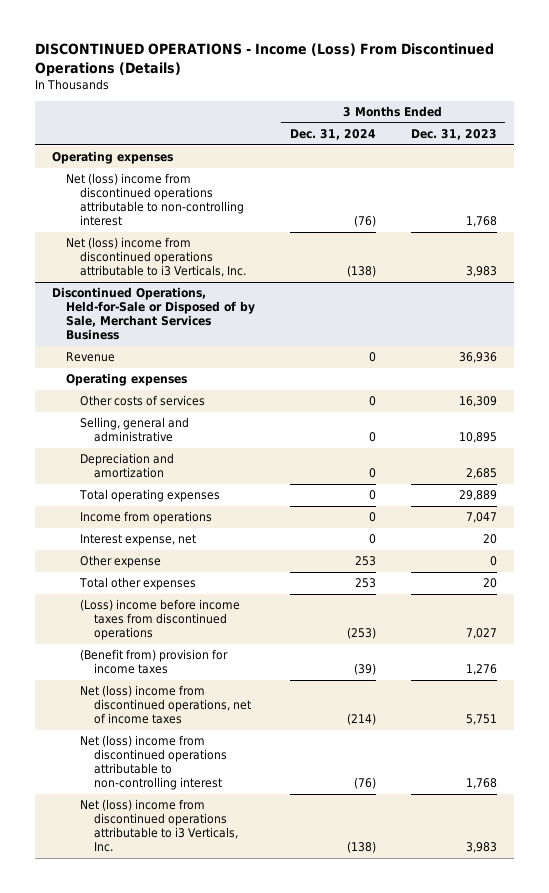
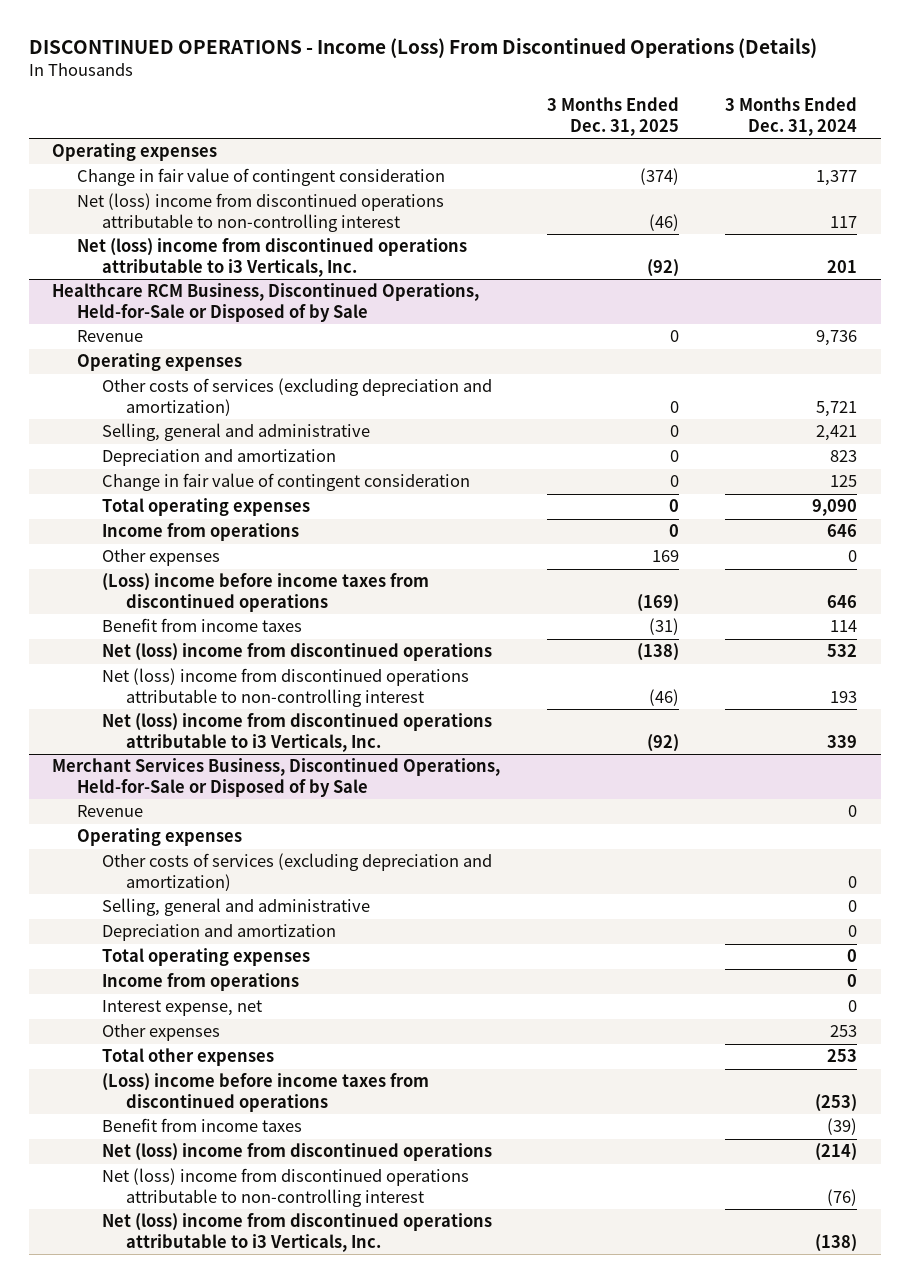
[410,129,497,141] Dec. 31, 2023 -> none
none -> [546,97,679,136] 3 Months Ended Dec. 31, 2025
none -> [77,168,446,187] Change in fair value of contingent consideration
[353,215,376,228] (76) -> [830,215,858,228] 117
[346,265,376,278] (138) -> [827,259,858,273] 201
none -> [52,283,480,322] Healthcare RCM Business, Discontinued Operations, Held-for-Sale or Disposed of by Sale
none -> [77,330,144,343] Revenue
none -> [77,353,243,372] Operating expenses
none -> [101,378,492,416] Other costs of services (excluding depreciation and amortization)
none -> [101,423,370,442] Selling, general and administrative
none -> [101,449,336,467] Depreciation and amortization
none -> [101,473,470,492] Change in fair value of contingent consideration
none -> [101,498,310,517] Total operating expenses
none -> [101,523,299,542] Income from operations
none -> [101,549,220,567] Other expenses
none -> [101,573,429,612] (Loss) income before income taxes from discontinued operations
none -> [101,618,302,633] Benefit from income taxes
none -> [101,643,492,662] Net (loss) income from discontinued operations
none -> [101,668,469,707] Net (loss) income from discontinued operations attributable to non-controlling interest
none -> [101,713,492,752] Net (loss) income from discontinued operations attributable to i3 Verticals, Inc.
[52,287,256,341] Discontinued Operations, Held-for-Sale or Disposed of by Sale, Merchant Services Business -> [52,758,501,797] Merchant Services Business, Discontinued Operations, Held-for-Sale or Disposed of by Sale
[80,395,206,407] Other costs of services -> [101,853,492,891] Other costs of services (excluding depreciation and amortization)
[80,555,162,569] Other expense -> [101,1024,220,1042] Other expenses
[80,649,229,675] (Benefit from) provision for income taxes -> [101,1118,302,1133] Benefit from income taxes
[80,685,252,725] Net (loss) income from discontinued operations, net of income taxes -> [101,1143,492,1162] Net (loss) income from discontinued operations

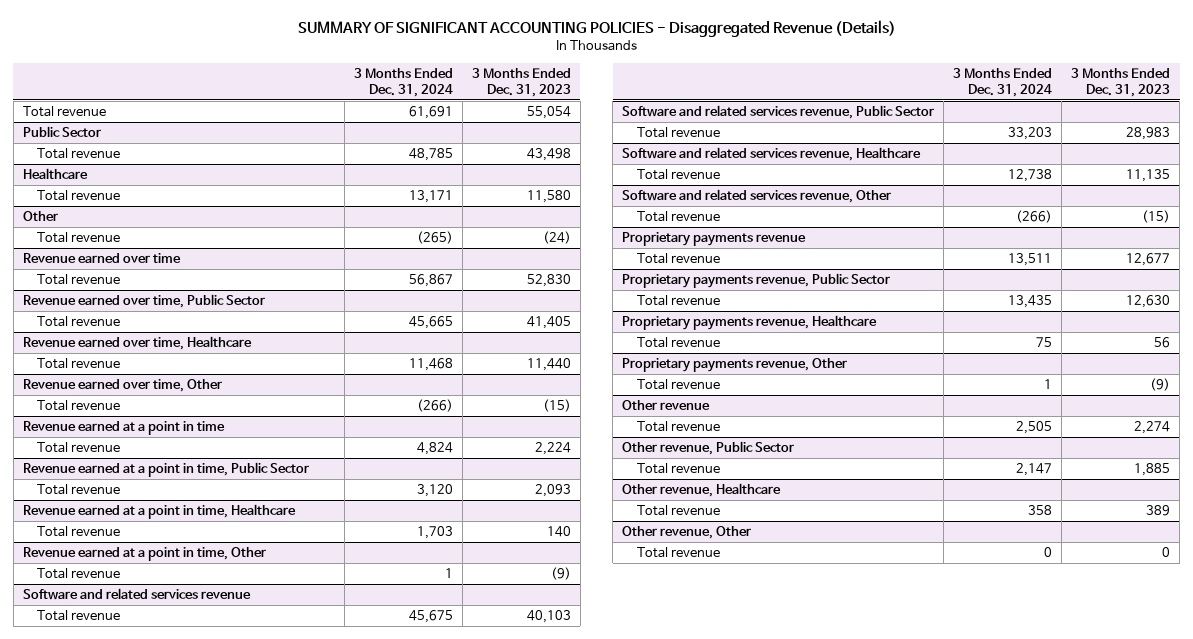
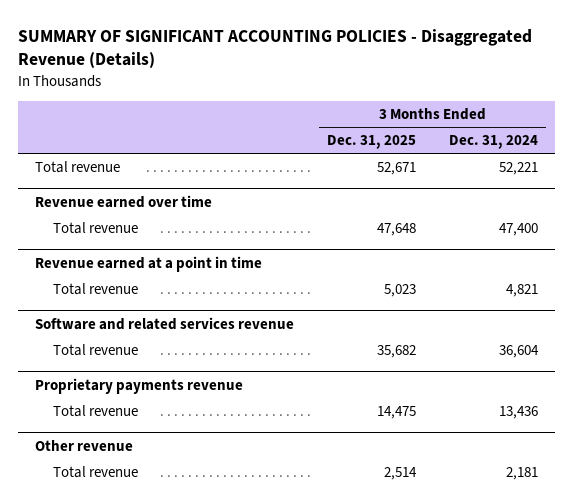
[471,68,571,98] 3 Months Ended Dec. 31, 2023 -> none
none -> [327,135,417,150] Dec. 31, 2025
[22,126,101,138] Public Sector -> none
[37,148,121,160] Total revenue -> none
[22,168,88,180] Healthcare -> none
[37,190,121,202] Total revenue -> none
[22,211,58,222] Other -> none
[37,232,121,244] Total revenue -> none
[408,106,453,120] 61,691 -> [499,162,539,176] 52,221
[22,294,265,309] Revenue earned over time, Public Sector -> none
[37,316,121,328] Total revenue -> none
[22,336,252,351] Revenue earned over time, Healthcare -> none
[37,358,121,370] Total revenue -> none
[22,379,222,393] Revenue earned over time, Other -> none
[37,400,121,412] Total revenue -> none
[408,274,453,288] 56,867 -> [499,223,539,237] 47,400
[22,462,309,478] Revenue earned at a point in time, Public Sector -> none
[37,484,121,496] Total revenue -> none
[22,504,296,520] Revenue earned at a point in time, Healthcare -> none
[37,526,121,538] Total revenue -> none
[22,547,266,562] Revenue earned at a point in time, Other -> none
[37,568,121,580] Total revenue -> none
[416,442,453,456] 4,824 -> [506,284,539,298] 4,821
[622,105,935,120] Software and related services revenue, Public Sector -> none
[636,127,720,139] Total revenue -> none
[622,147,922,162] Software and related services revenue, Healthcare -> none
[636,169,720,181] Total revenue -> none
[622,189,892,204] Software and related services revenue, Other -> none
[636,211,720,223] Total revenue -> none
[408,610,453,624] 45,675 -> [499,345,540,359] 36,604
[622,273,891,289] Proprietary payments revenue, Public Sector -> none
[636,295,720,307] Total revenue -> none
[622,315,878,331] Proprietary payments revenue, Healthcare -> none
[636,337,720,349] Total revenue -> none
[622,358,848,373] Proprietary payments revenue, Other -> none
[636,379,720,391] Total revenue -> none
[1008,253,1053,267] 13,511 -> [499,406,539,420] 13,436
[622,441,795,456] Other revenue, Public Sector -> none
[636,463,720,475] Total revenue -> none
[622,483,782,498] Other revenue, Healthcare -> none
[636,505,720,517] Total revenue -> none
[622,526,752,540] Other revenue, Other -> none
[636,547,720,559] Total revenue -> none
[1016,421,1053,435] 2,505 -> [506,467,539,481] 2,181

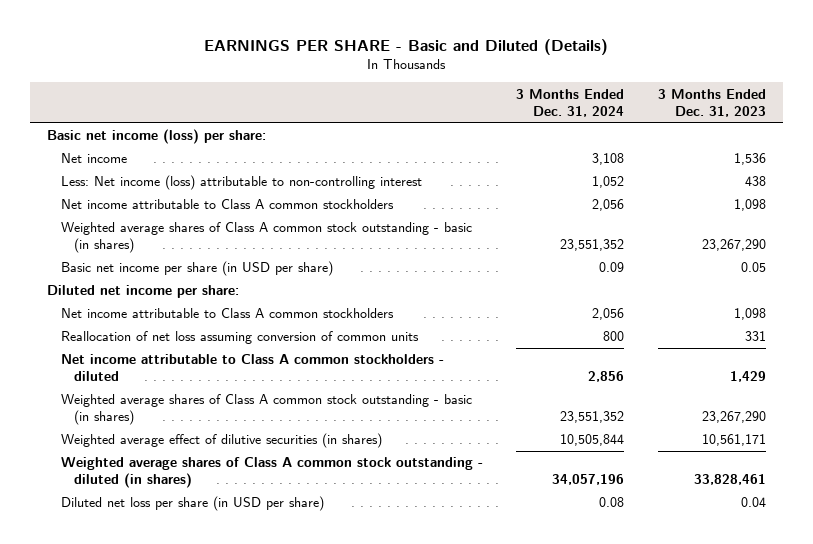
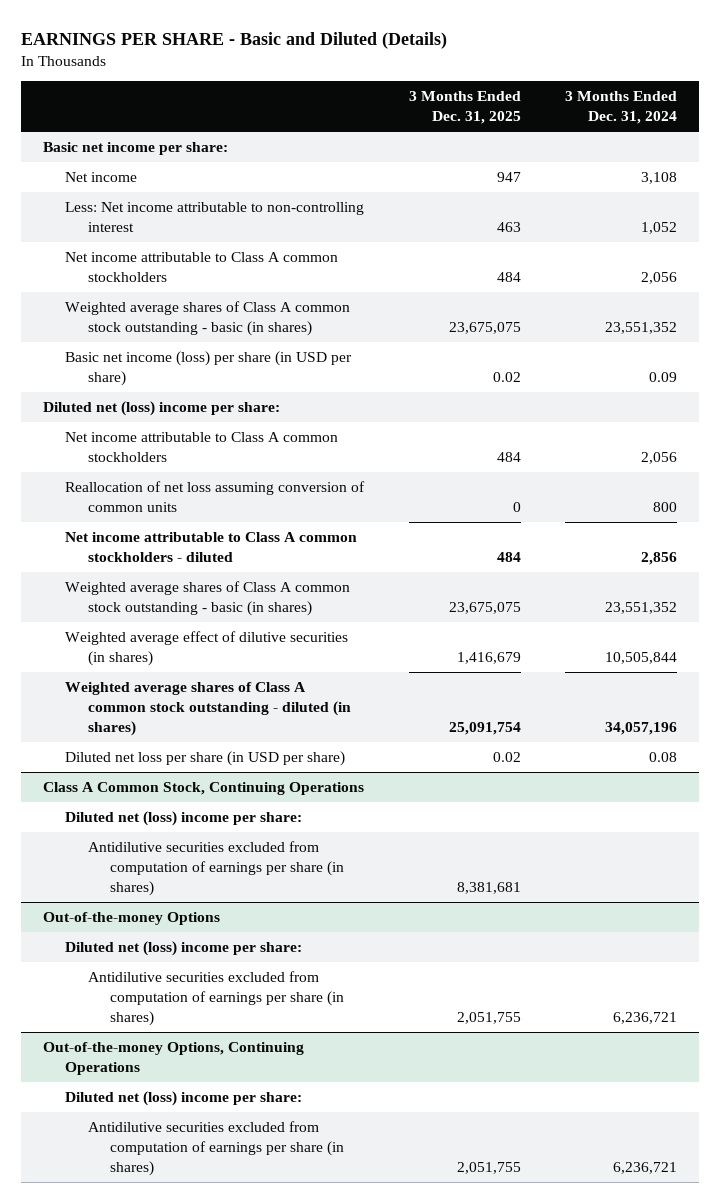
[657,88,766,117] 3 Months Ended Dec. 31, 2023 -> none
none -> [408,91,521,125] 3 Months Ended Dec. 31, 2025
[46,129,266,145] Basic net income (loss) per share: -> [42,141,228,155] Basic net income per share:
[60,175,422,191] Less: Net income (loss) attributable to non-controlling interest -> [65,201,365,233] Less: Net income attributable to non-controlling interest
[60,261,333,277] Basic net income per share (in USD per share) -> [65,350,353,387] Basic net income (loss) per share (in USD per share)
[46,285,239,299] Diluted net income per share: -> [42,400,280,416] Diluted net (loss) income per share:
none -> [42,781,364,795] Class A Common Stock, Continuing Operations
none -> [65,810,303,826] Diluted net (loss) income per share:
none -> [87,840,345,897] Antidilutive securities excluded from computation of earnings per share (in shares)
none -> [42,911,220,925] Out-of-the-money Options
none -> [65,940,303,956] Diluted net (loss) income per share:
none -> [87,970,345,1027] Antidilutive securities excluded from computation of earnings per share (in shares)
none -> [42,1041,304,1076] Out-of-the-money Options, Continuing Operations
none -> [65,1090,303,1106] Diluted net (loss) income per share:
none -> [87,1120,345,1177] Antidilutive securities excluded from computation of earnings per share (in shares)

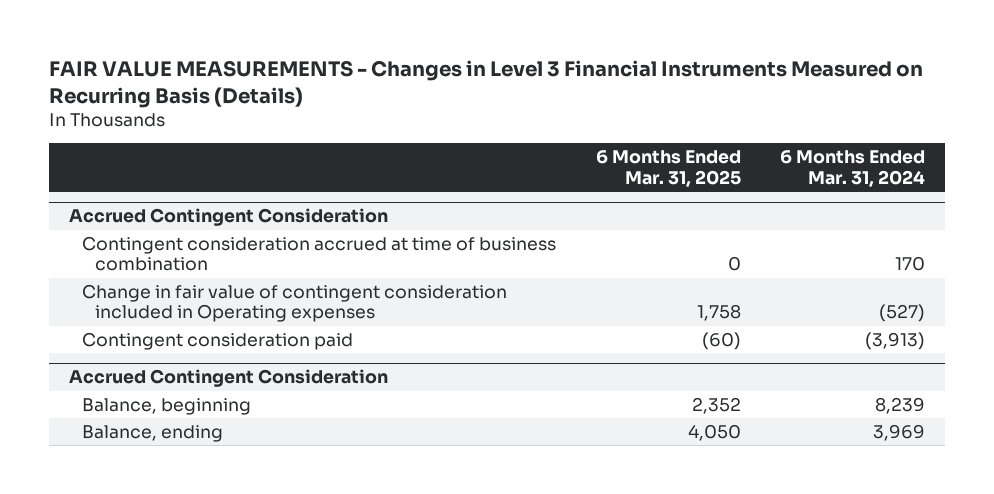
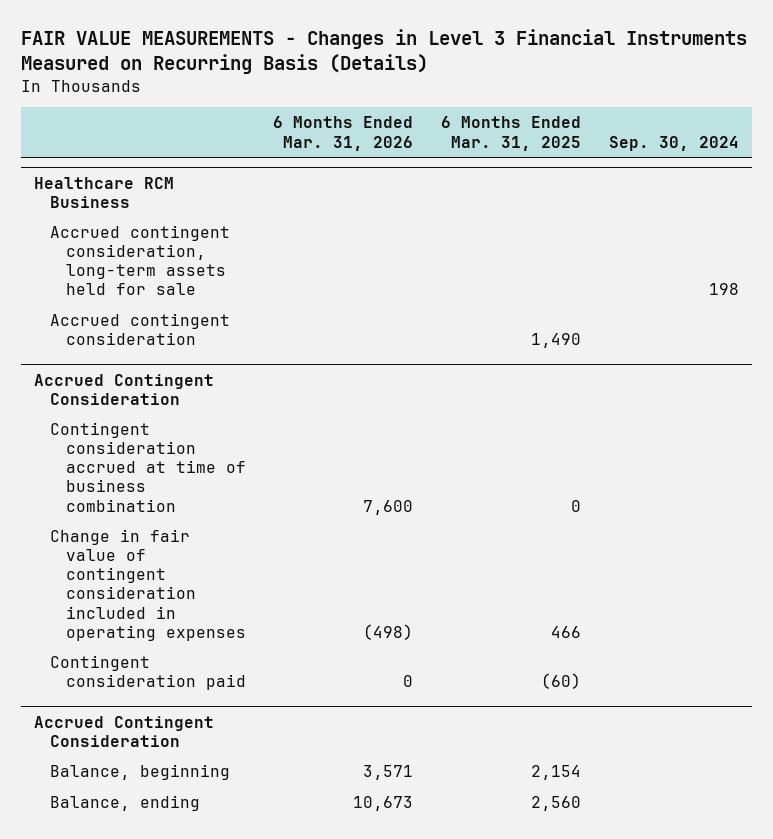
[780,150,926,187] 6 Months Ended Mar. 31, 2024 -> none
none -> [273,116,414,151] 6 Months Ended Mar. 31, 2026
none -> [608,135,739,151] Sep. 30, 2024
none -> [34,176,175,208] Healthcare RCM Business
none -> [50,225,231,296] Accrued contingent consideration, long-term assets held for sale
none -> [50,313,231,346] Accrued contingent consideration
[82,283,508,323] Change in fair value of contingent consideration included in Operating expenses -> [50,529,246,641] Change in fair value of contingent consideration included in operating expenses
[696,304,741,322] 1,758 -> [550,625,581,638] 466
[691,396,741,414] 2,352 -> [530,765,581,781] 2,154
[687,423,741,441] 4,050 -> [530,796,581,812] 2,560

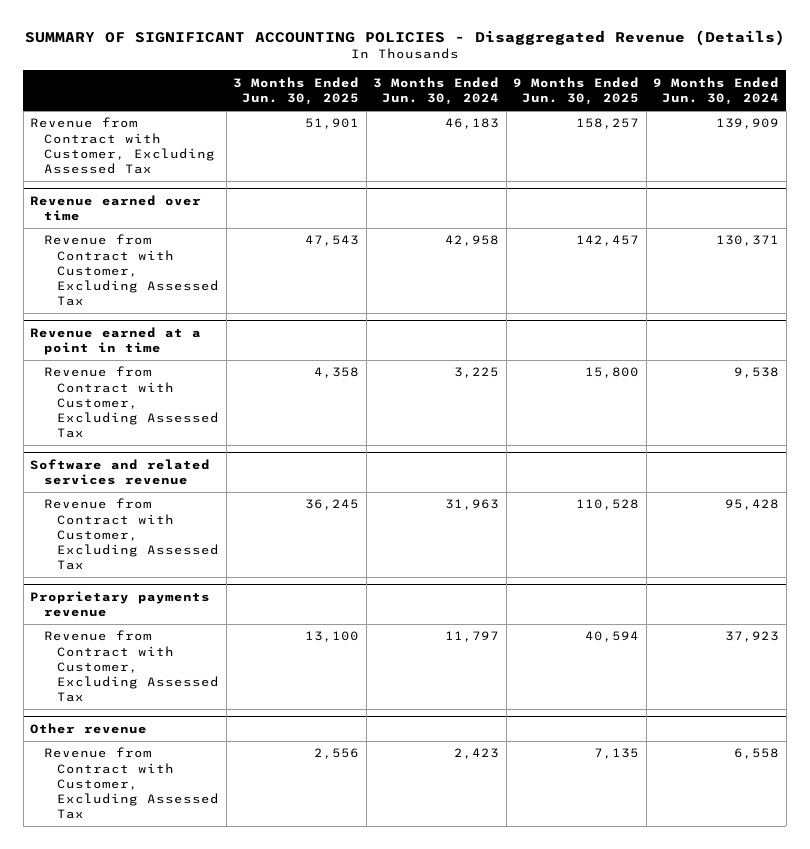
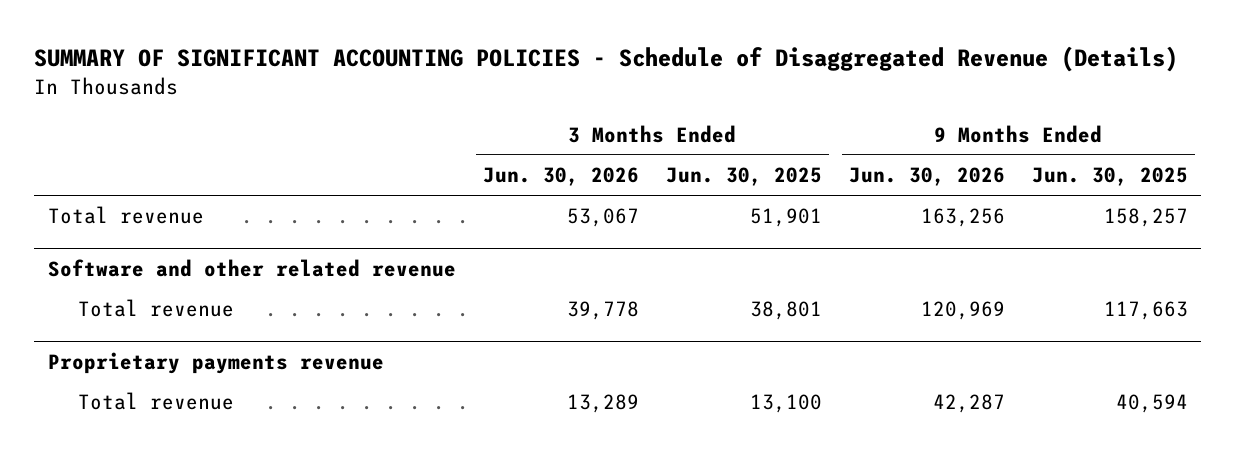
[24,30,785,47] SUMMARY OF SIGNIFICANT ACCOUNTING POLICIES - Disaggregated Revenue (Details) -> [34,46,1179,73] SUMMARY OF SIGNIFICANT ACCOUNTING POLICIES - Schedule of Disaggregated Revenue (Details)
[373,76,500,106] 3 Months Ended Jun. 30, 2024 -> none
[653,76,780,106] 9 Months Ended Jun. 30, 2024 -> none
none -> [482,167,639,187] Jun. 30, 2026
none -> [848,167,1005,187] Jun. 30, 2026
[30,195,202,222] Revenue earned over time -> none
[43,234,220,307] Revenue from Contract with Customer, Excluding Assessed Tax -> none
[30,327,202,356] Revenue earned at a point in time -> none
[43,366,220,439] Revenue from Contract with Customer, Excluding Assessed Tax -> none
[43,498,220,571] Revenue from Contract with Customer, Excluding Assessed Tax -> none
[30,117,215,175] Revenue from Contract with Customer, Excluding Assessed Tax -> [47,206,204,225] Total revenue
[30,459,211,486] Software and related services revenue -> [47,258,456,277] Software and other related revenue
none -> [78,299,235,318] Total revenue
[30,723,148,735] Other revenue -> none
[43,747,220,820] Revenue from Contract with Customer, Excluding Assessed Tax -> none
[43,630,220,703] Revenue from Contract with Customer, Excluding Assessed Tax -> [78,392,235,411] Total revenue

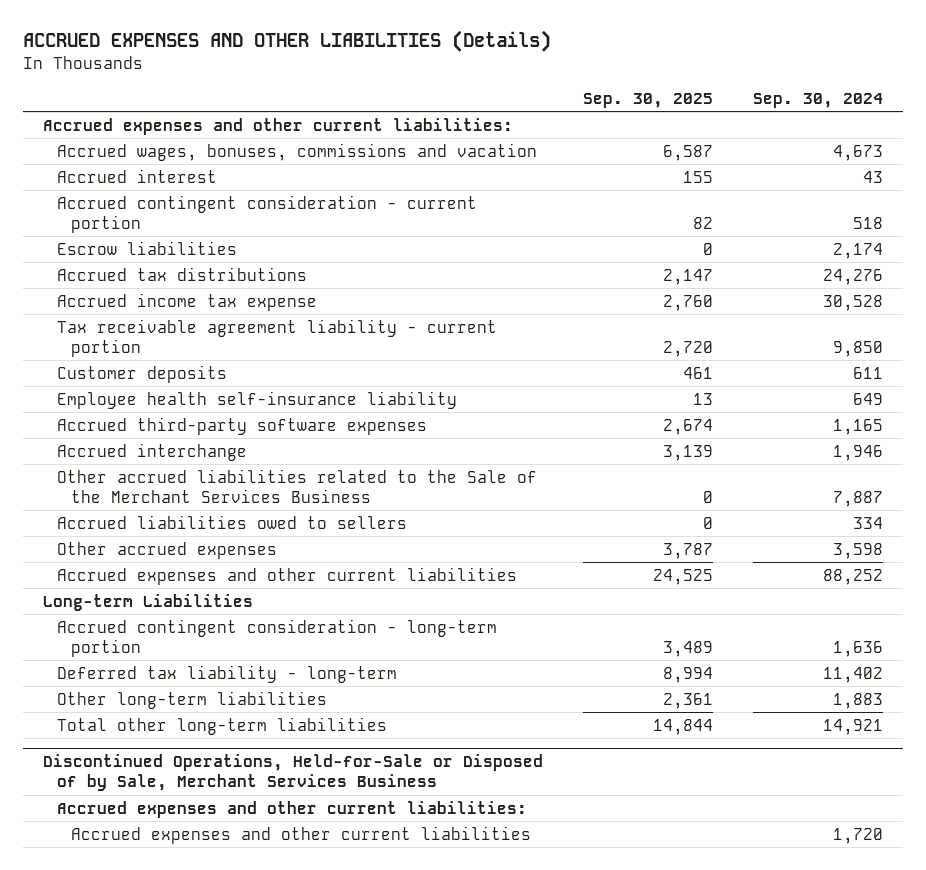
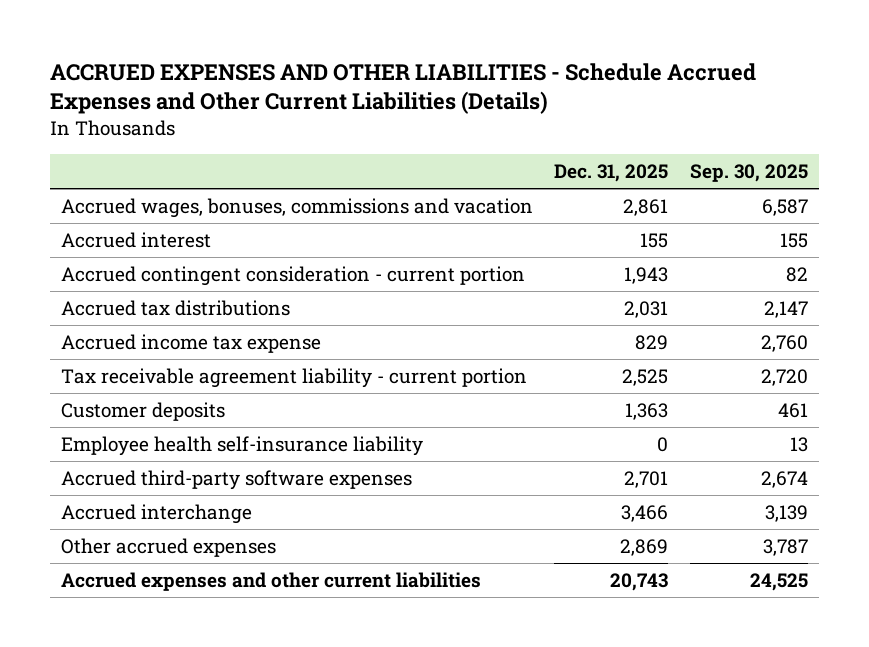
[22,30,551,53] ACCRUED EXPENSES AND OTHER LIABILITIES (Details) -> [49,62,756,115] ACCRUED EXPENSES AND OTHER LIABILITIES - Schedule Accrued Expenses and Other Current Liabilities (Details)
[753,92,884,108] Sep. 30, 2024 -> none
none -> [554,164,669,183] Dec. 31, 2025
[42,117,513,135] Accrued expenses and other current liabilities: -> none
[56,240,237,255] Escrow liabilities -> none
[56,468,537,504] Other accrued liabilities related to the Sale of the Merchant Services Business -> none
[56,514,407,529] Accrued liabilities owed to sellers -> none
[42,593,253,611] Long-term Liabilities -> none
[56,618,497,658] Accrued contingent consideration - long-term portion -> none
[56,664,397,683] Deferred tax liability - long-term -> none
[56,690,327,709] Other long-term liabilities -> none
[56,716,387,735] Total other long-term liabilities -> none
[42,753,543,792] Discontinued Operations, Held-for-Sale or Disposed of by Sale, Merchant Services Business -> none
[56,800,527,818] Accrued expenses and other current liabilities: -> none
[70,825,531,844] Accrued expenses and other current liabilities -> none

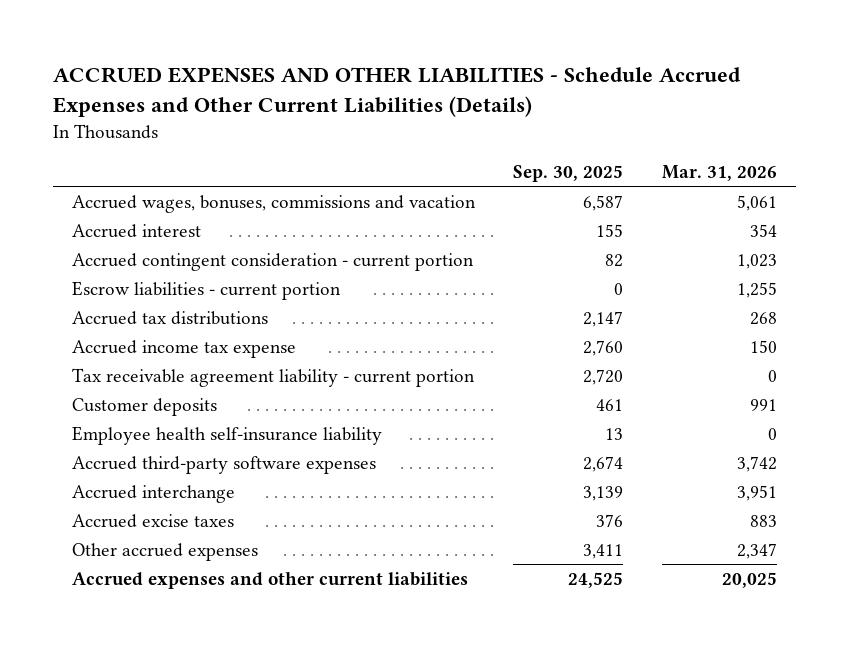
[554,164,669,183] Dec. 31, 2025 -> none
none -> [661,164,777,181] Mar. 31, 2026
none -> [71,280,341,300] Escrow liabilities - current portion
none -> [71,513,234,528] Accrued excise taxes
[763,538,809,556] 3,787 -> [583,543,624,559] 3,411

